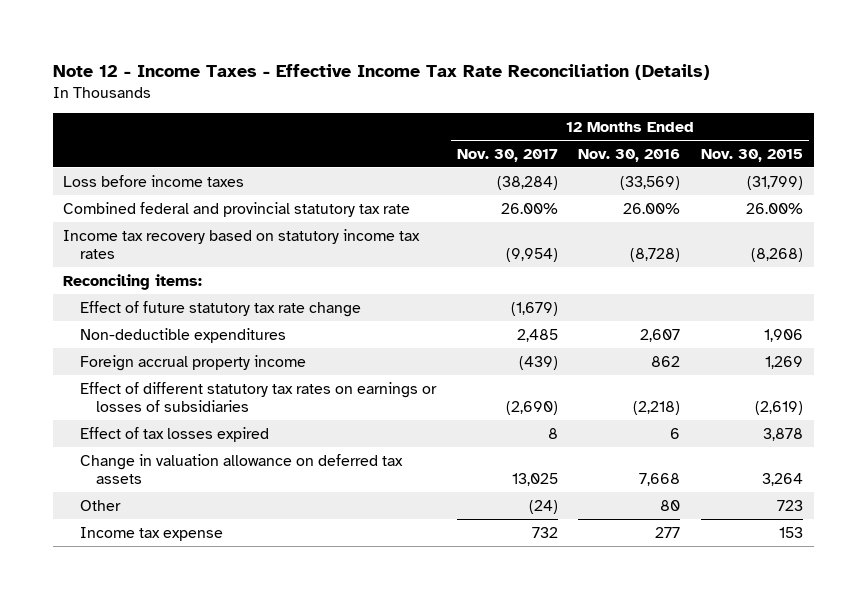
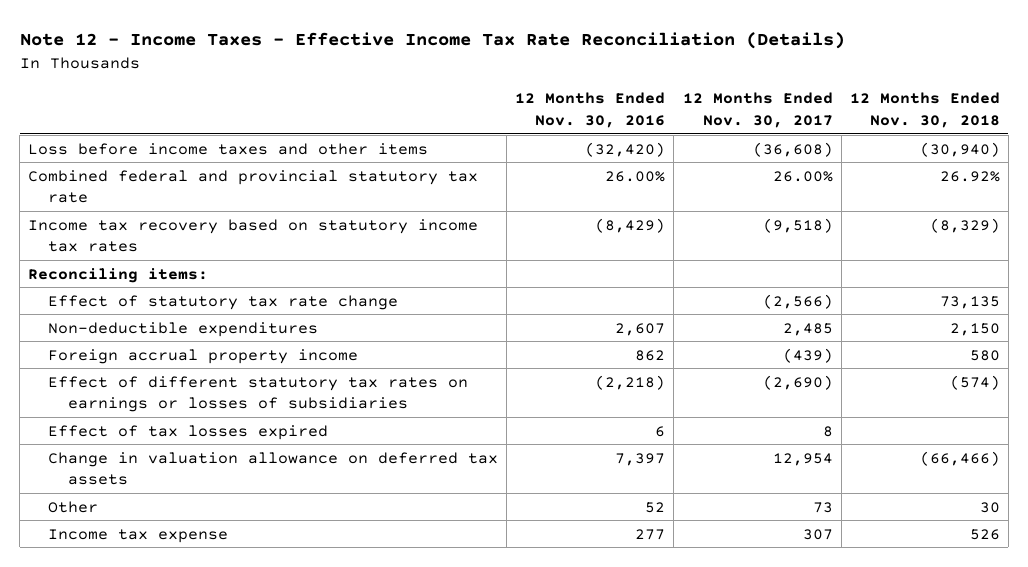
[701,148,804,162] Nov. 30, 2015 -> none
none -> [849,92,1000,128] 12 Months Ended Nov. 30, 2018
[62,174,244,187] Loss before income taxes -> [28,142,429,155] Loss before income taxes and other items
[496,175,558,190] (38,284) -> [752,141,833,157] (36,608)
[620,175,681,190] (33,569) -> [585,141,666,157] (32,420)
[505,247,558,262] (9,954) -> [762,217,833,233] (9,518)
[630,247,681,262] (8,728) -> [595,217,666,233] (8,429)
[79,300,361,317] Effect of future statutory tax rate change -> [48,294,399,310] Effect of statutory tax rate change
[510,301,558,316] (1,679) -> [762,293,833,309] (2,566)
[511,472,558,486] 13,025 -> [772,452,833,466] 12,954
[639,472,681,486] 7,668 -> [615,452,666,466] 7,397
[528,499,558,514] (24) -> [812,501,833,513] 73
[660,499,681,511] 80 -> [645,501,666,513] 52
[531,526,558,538] 732 -> [802,528,833,540] 307

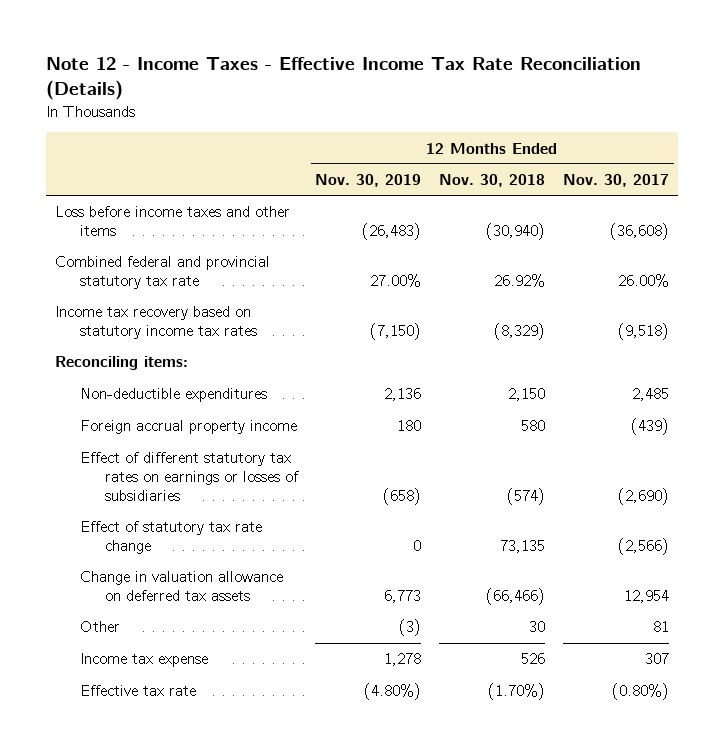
[515,92,666,128] 12 Months Ended Nov. 30, 2016 -> none
none -> [315,174,422,188] Nov. 30, 2019
[48,424,329,440] Effect of tax losses expired -> none
[48,294,399,310] Effect of statutory tax rate change -> [79,521,262,555] Effect of statutory tax rate change
[812,501,833,513] 73 -> [653,621,670,633] 81
none -> [79,685,196,697] Effective tax rate

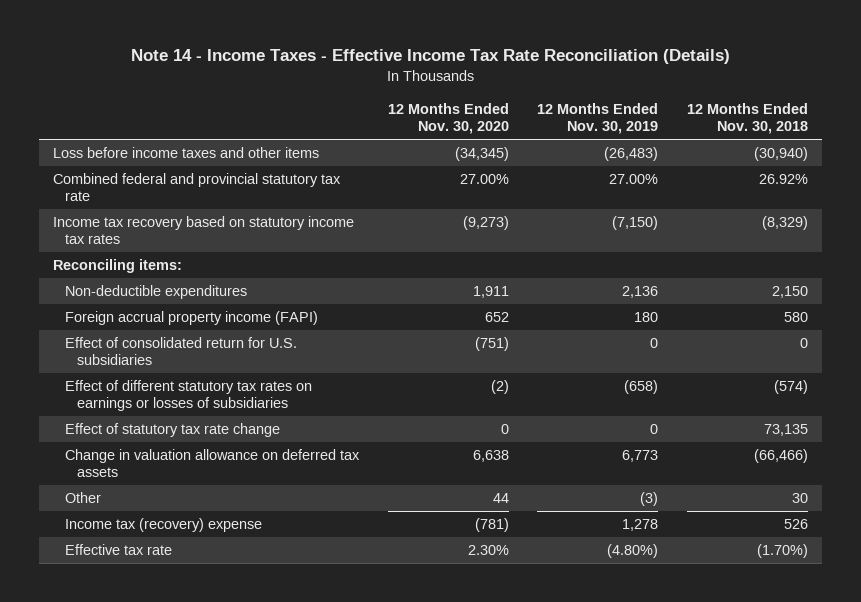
[45,57,641,101] Note 12 - Income Taxes - Effective Income Tax Rate Reconciliation (Details) -> [130,49,730,65] Note 14 - Income Taxes - Effective Income Tax Rate Reconciliation (Details)
[563,174,670,188] Nov. 30, 2017 -> none
none -> [387,103,509,135] 12 Months Ended Nov. 30, 2020
[79,420,297,435] Foreign accrual property income -> [64,311,318,326] Foreign accrual property income (FAPI)
none -> [64,337,297,366] Effect of consolidated return for U.S. subsidiaries
[79,653,208,668] Income tax expense -> [64,518,262,533] Income tax (recovery) expense

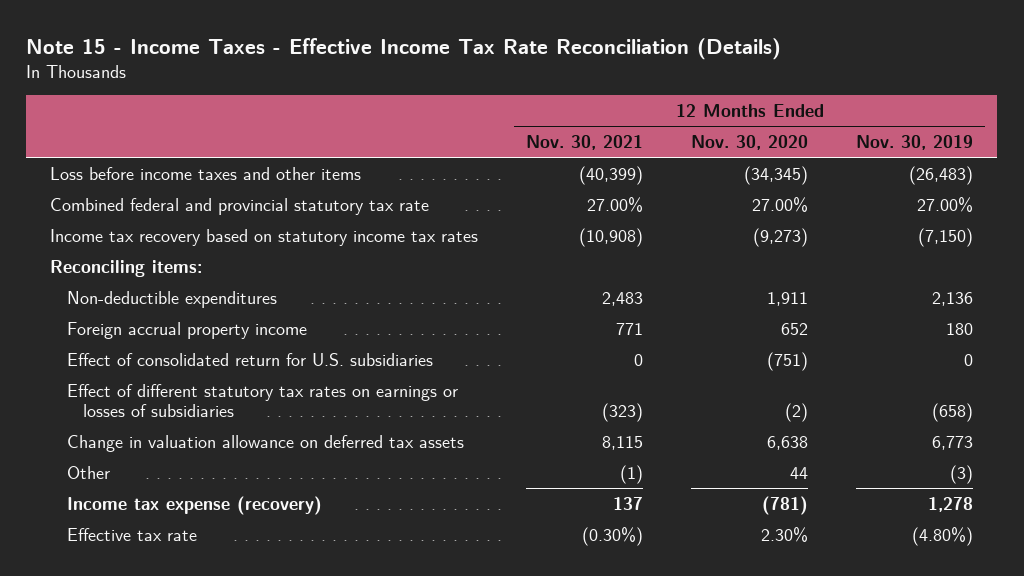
[130,49,730,65] Note 14 - Income Taxes - Effective Income Tax Rate Reconciliation (Details) -> [26,37,782,60] Note 15 - Income Taxes - Effective Income Tax Rate Reconciliation (Details)
[687,103,809,135] 12 Months Ended Nov. 30, 2018 -> none
none -> [526,134,644,150] Nov. 30, 2021
[64,311,318,326] Foreign accrual property income (FAPI) -> [66,321,307,339] Foreign accrual property income
[64,423,280,438] Effect of statutory tax rate change -> none
[64,518,262,533] Income tax (recovery) expense -> [66,495,322,515] Income tax expense (recovery)

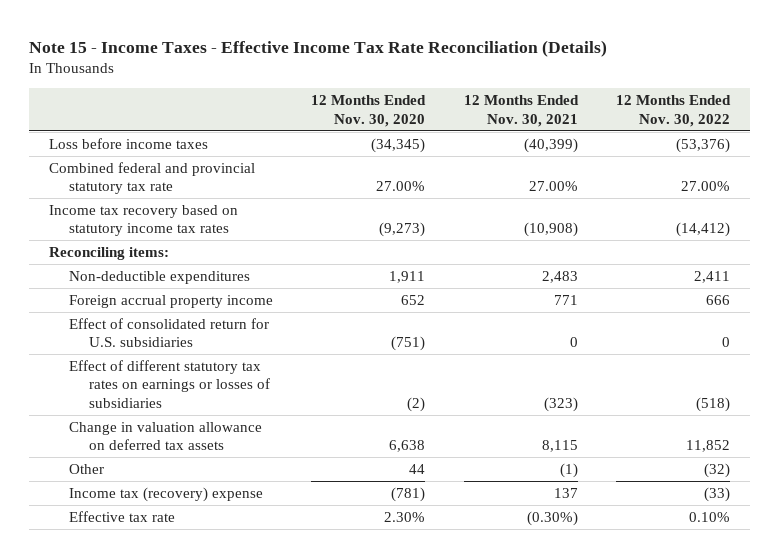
[856,134,974,150] Nov. 30, 2019 -> none
none -> [616,95,732,127] 12 Months Ended Nov. 30, 2022
[50,166,362,180] Loss before income taxes and other items -> [48,137,208,149] Loss before income taxes
[66,495,322,515] Income tax expense (recovery) -> [68,486,263,502] Income tax (recovery) expense

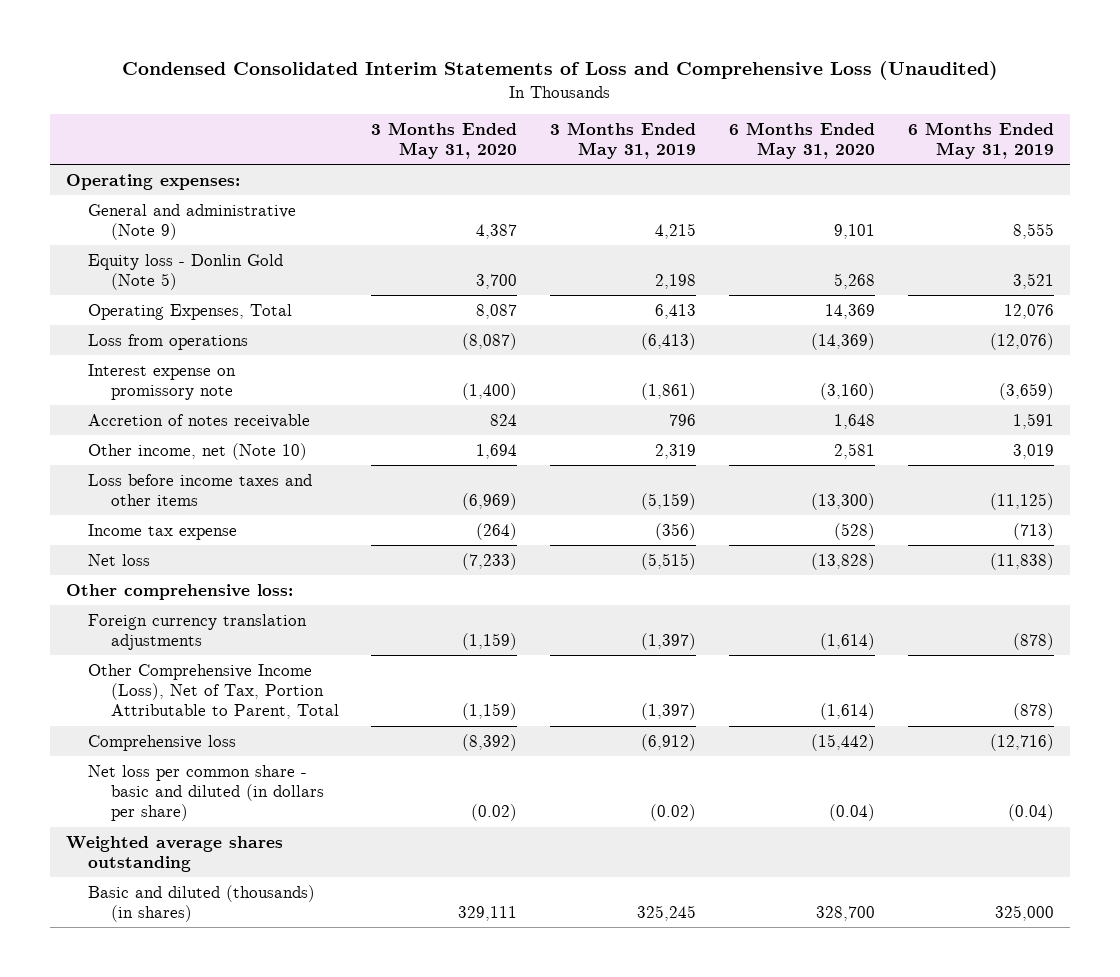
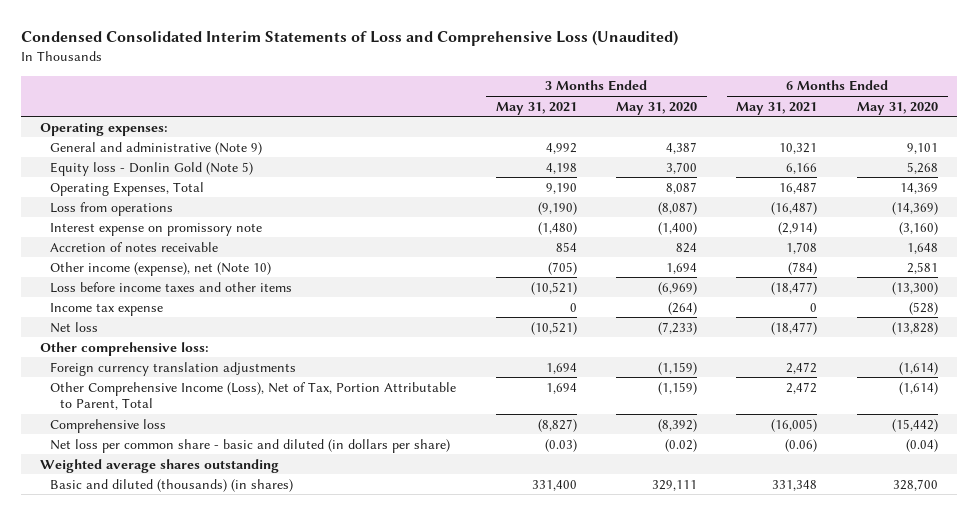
[550,121,697,160] 3 Months Ended May 31, 2019 -> none
[907,121,1054,160] 6 Months Ended May 31, 2019 -> none
none -> [495,101,577,115] May 31, 2021
none -> [736,101,818,115] May 31, 2021
[88,442,308,460] Other income, net (Note 10) -> [50,261,272,276] Other income (expense), net (Note 10)

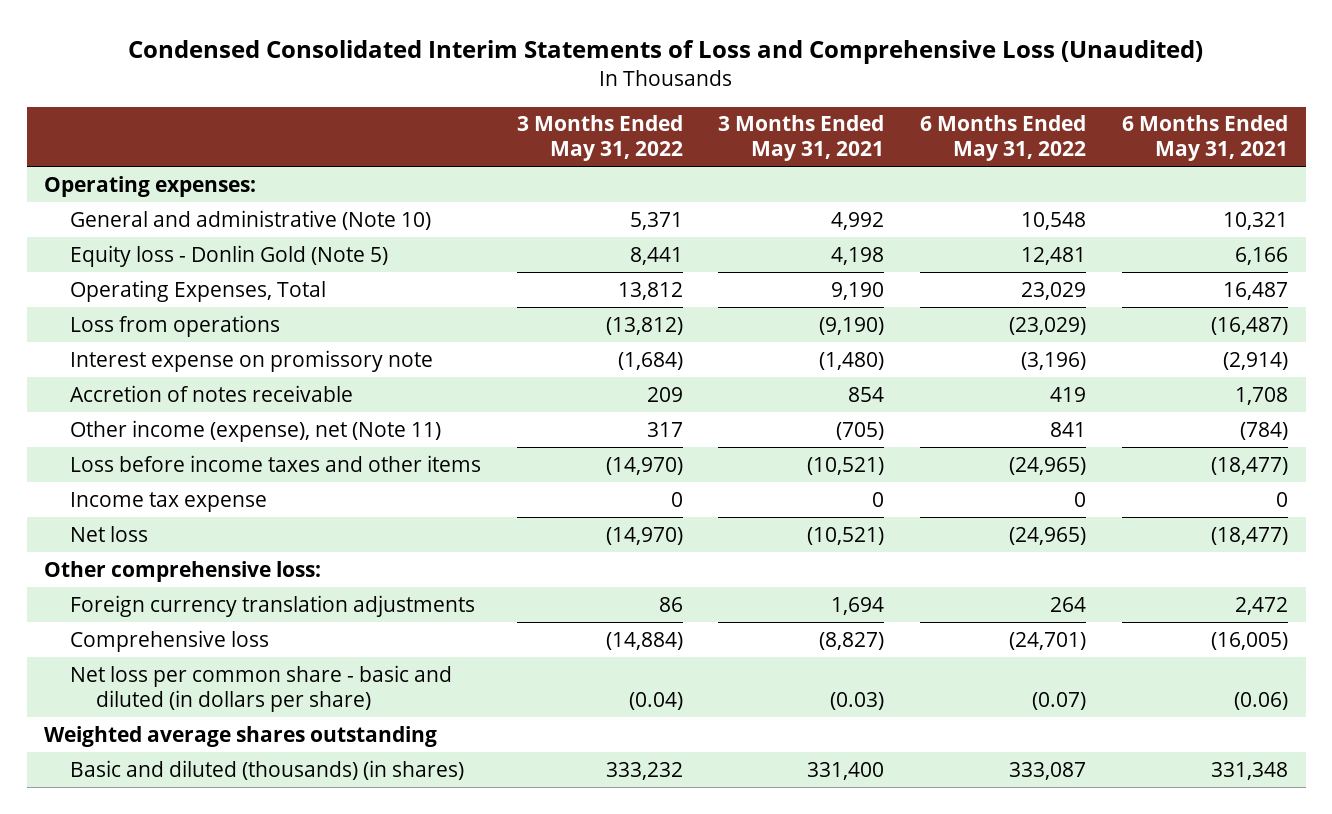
[616,101,698,115] May 31, 2020 -> none
[856,101,938,115] May 31, 2020 -> none
none -> [516,115,683,162] 3 Months Ended May 31, 2022
none -> [920,115,1087,162] 6 Months Ended May 31, 2022
[50,141,263,155] General and administrative (Note 9) -> [70,209,432,230] General and administrative (Note 10)
[50,261,272,276] Other income (expense), net (Note 10) -> [70,419,442,442] Other income (expense), net (Note 11)
[50,381,457,411] Other Comprehensive Income (Loss), Net of Tax, Portion Attributable to Parent, Total -> none

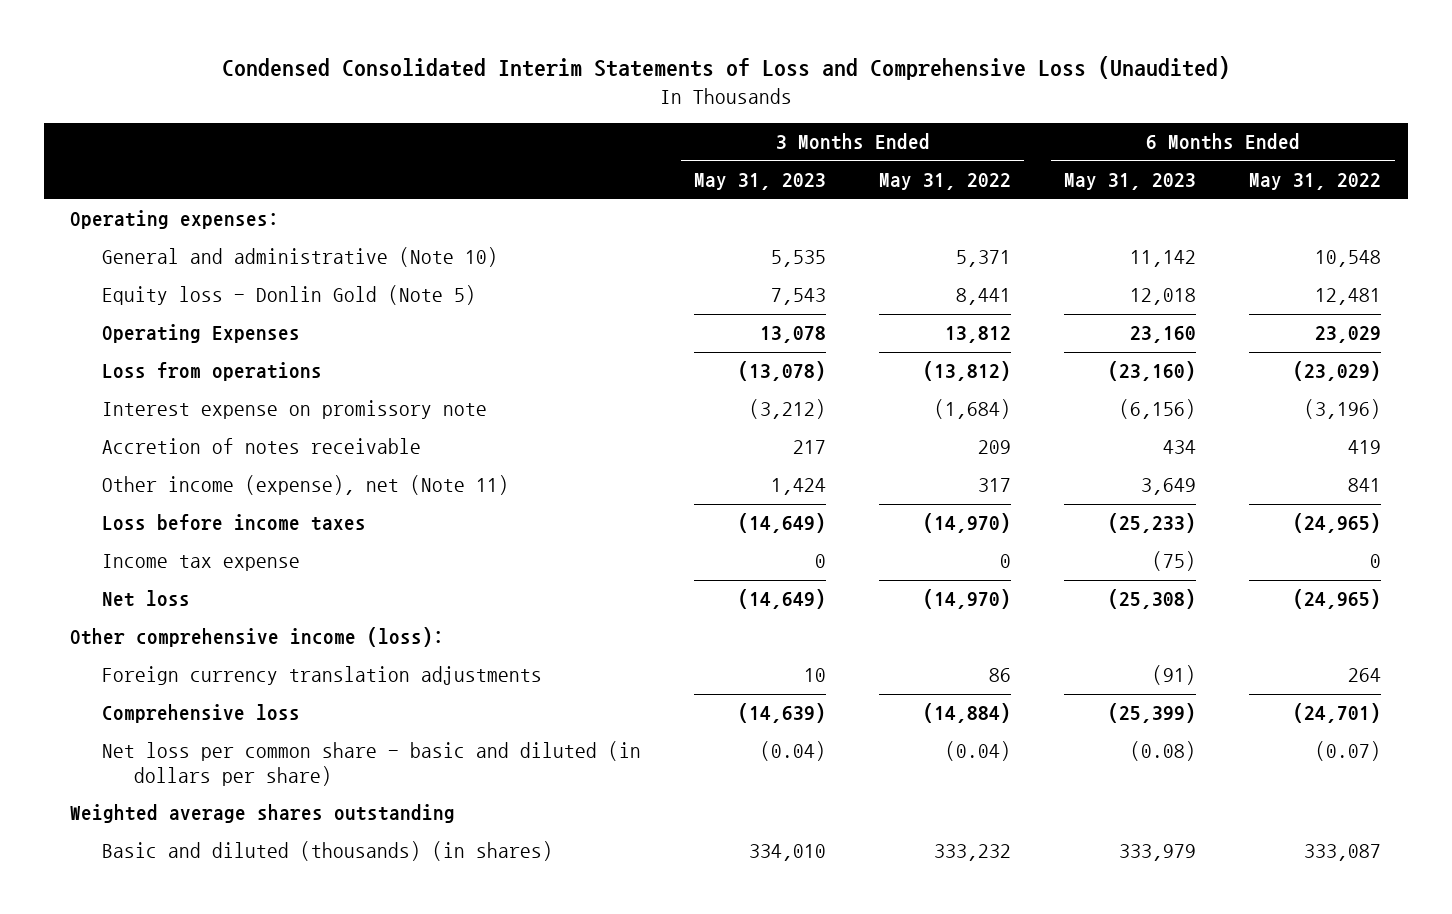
[718,115,885,162] 3 Months Ended May 31, 2021 -> none
[1121,115,1288,162] 6 Months Ended May 31, 2021 -> none
none -> [694,173,827,191] May 31, 2023
none -> [1064,173,1197,191] May 31, 2023
[70,279,327,302] Operating Expenses, Total -> [102,324,301,344] Operating Expenses
[70,454,482,472] Loss before income taxes and other items -> [102,514,367,532] Loss before income taxes
[44,560,322,582] Other comprehensive loss: -> [70,627,445,648] Other comprehensive income (loss):

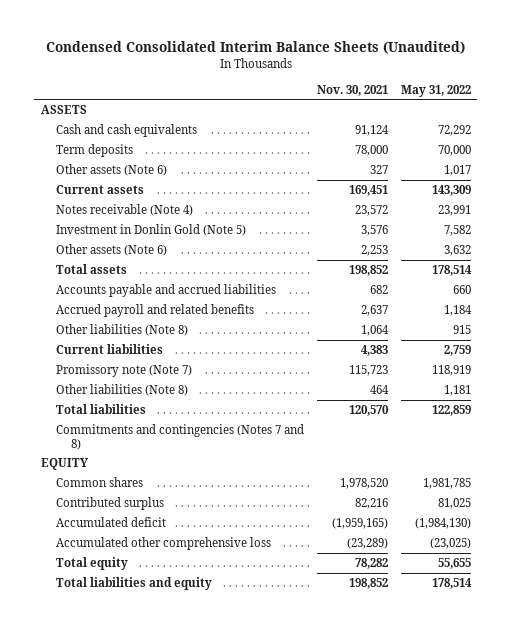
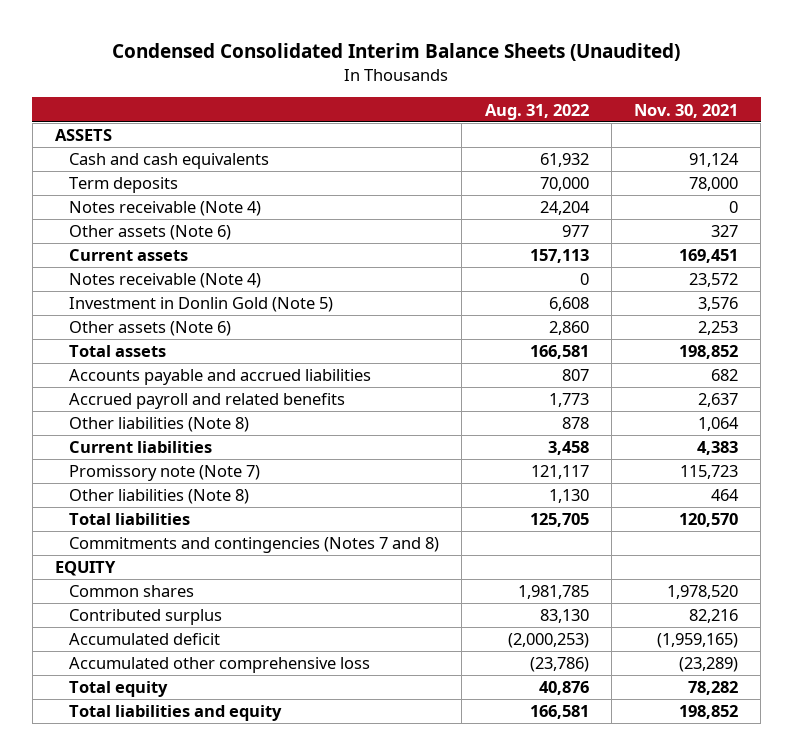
[400,84,471,97] May 31, 2022 -> none
none -> [484,103,589,120] Aug. 31, 2022
none -> [69,201,262,217] Notes receivable (Note 4)

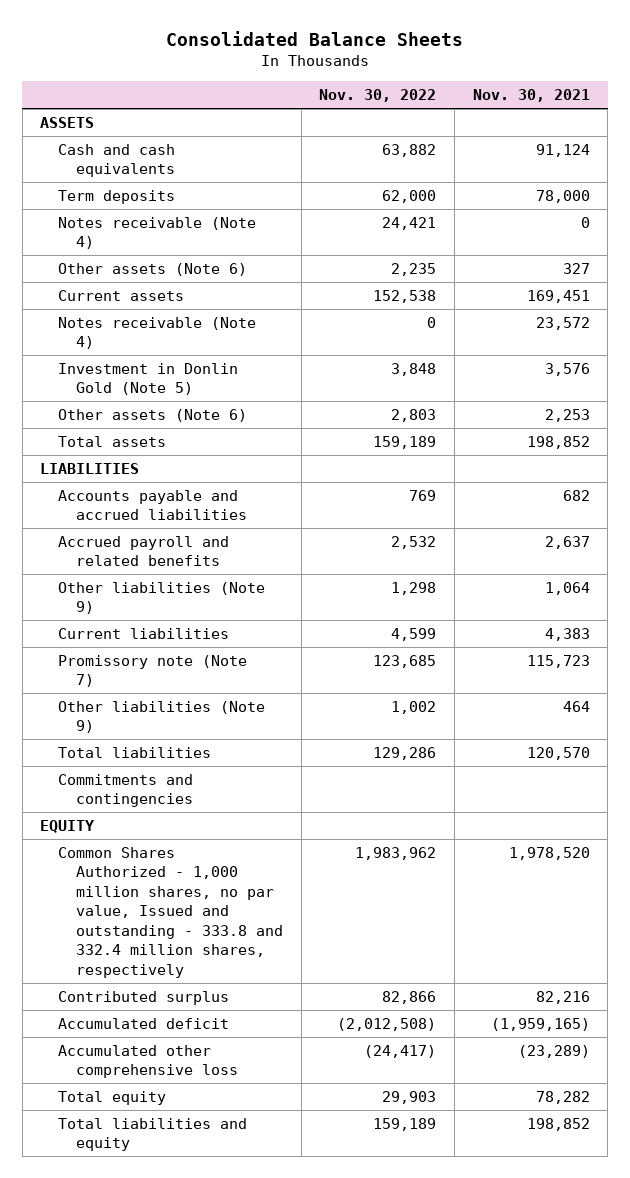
[112,43,681,62] Condensed Consolidated Interim Balance Sheets (Unaudited) -> [166,30,464,46] Consolidated Balance Sheets
[484,103,589,120] Aug. 31, 2022 -> none
none -> [319,89,437,103] Nov. 30, 2022
none -> [40,462,140,474] LIABILITIES
[69,417,250,433] Other liabilities (Note 8) -> [58,581,266,615] Other liabilities (Note 9)
[69,489,250,505] Other liabilities (Note 8) -> [58,700,266,734] Other liabilities (Note 9)
[69,537,440,554] Commitments and contingencies (Notes 7 and 8) -> [58,773,194,808] Commitments and contingencies
[69,585,195,598] Common shares -> [58,846,284,978] Common Shares Authorized - 1,000 million shares, no par value, Issued and outstanding - 333.8 and 332.4 million shares, respectively

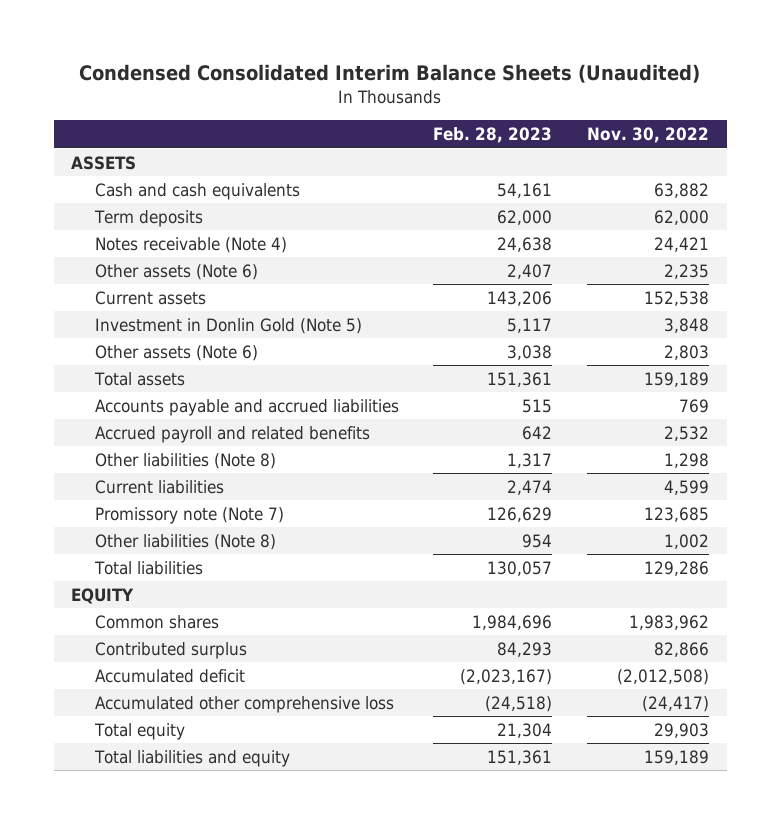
[166,30,464,46] Consolidated Balance Sheets -> [79,64,701,84] Condensed Consolidated Interim Balance Sheets (Unaudited)
[472,89,590,103] Nov. 30, 2021 -> none
none -> [433,127,553,144] Feb. 28, 2023
[58,316,257,350] Notes receivable (Note 4) -> none
[40,462,140,474] LIABILITIES -> none
[58,581,266,615] Other liabilities (Note 9) -> [94,452,276,469] Other liabilities (Note 8)
[58,700,266,734] Other liabilities (Note 9) -> [94,533,276,550] Other liabilities (Note 8)
[58,773,194,808] Commitments and contingencies -> none
[58,846,284,978] Common Shares Authorized - 1,000 million shares, no par value, Issued and outstanding - 333.8 and 332.4 million shares, respectively -> [94,614,219,629] Common shares

